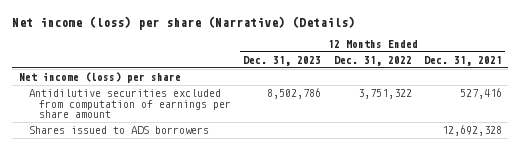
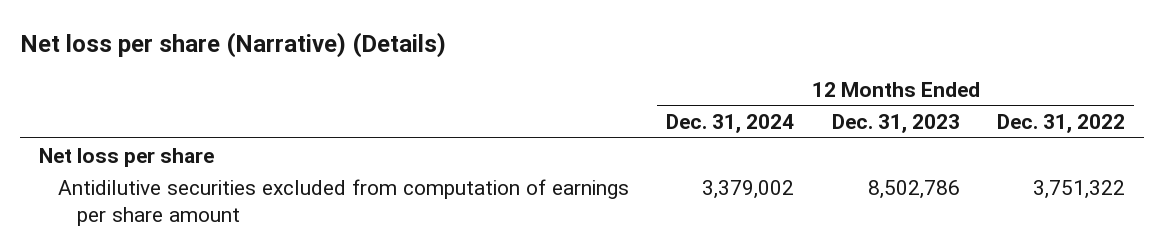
[12,15,356,30] Net income (loss) per share (Narrative) (Details) -> [20,32,447,59] Net loss per share (Narrative) (Details)
[424,55,503,66] Dec. 31, 2021 -> none
none -> [666,114,795,134] Dec. 31, 2024
[18,72,181,84] Net income (loss) per share -> [38,147,214,167] Net loss per share
[28,126,209,135] Shares issued to ADS borrowers -> none

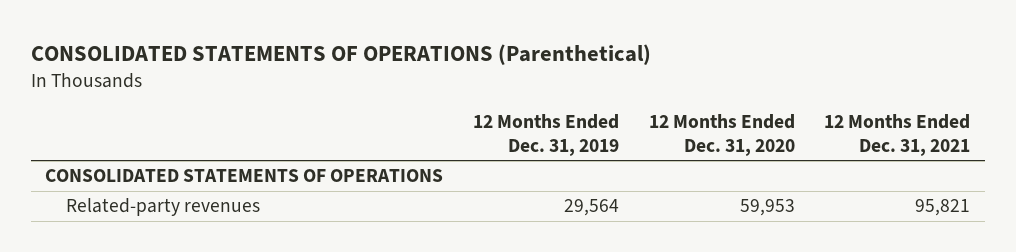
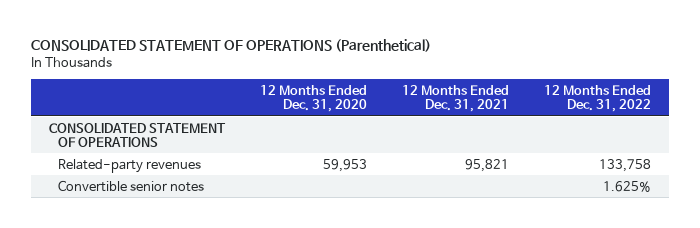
[30,43,651,65] CONSOLIDATED STATEMENTS OF OPERATIONS (Parenthetical) -> [31,39,432,53] CONSOLIDATED STATEMENT OF OPERATIONS (Parenthetical)
[473,113,620,156] 12 Months Ended Dec. 31, 2019 -> none
none -> [544,84,652,112] 12 Months Ended Dec. 31, 2022
[45,169,444,183] CONSOLIDATED STATEMENTS OF OPERATIONS -> [48,122,226,147] CONSOLIDATED STATEMENT OF OPERATIONS
none -> [57,179,204,192] Convertible senior notes

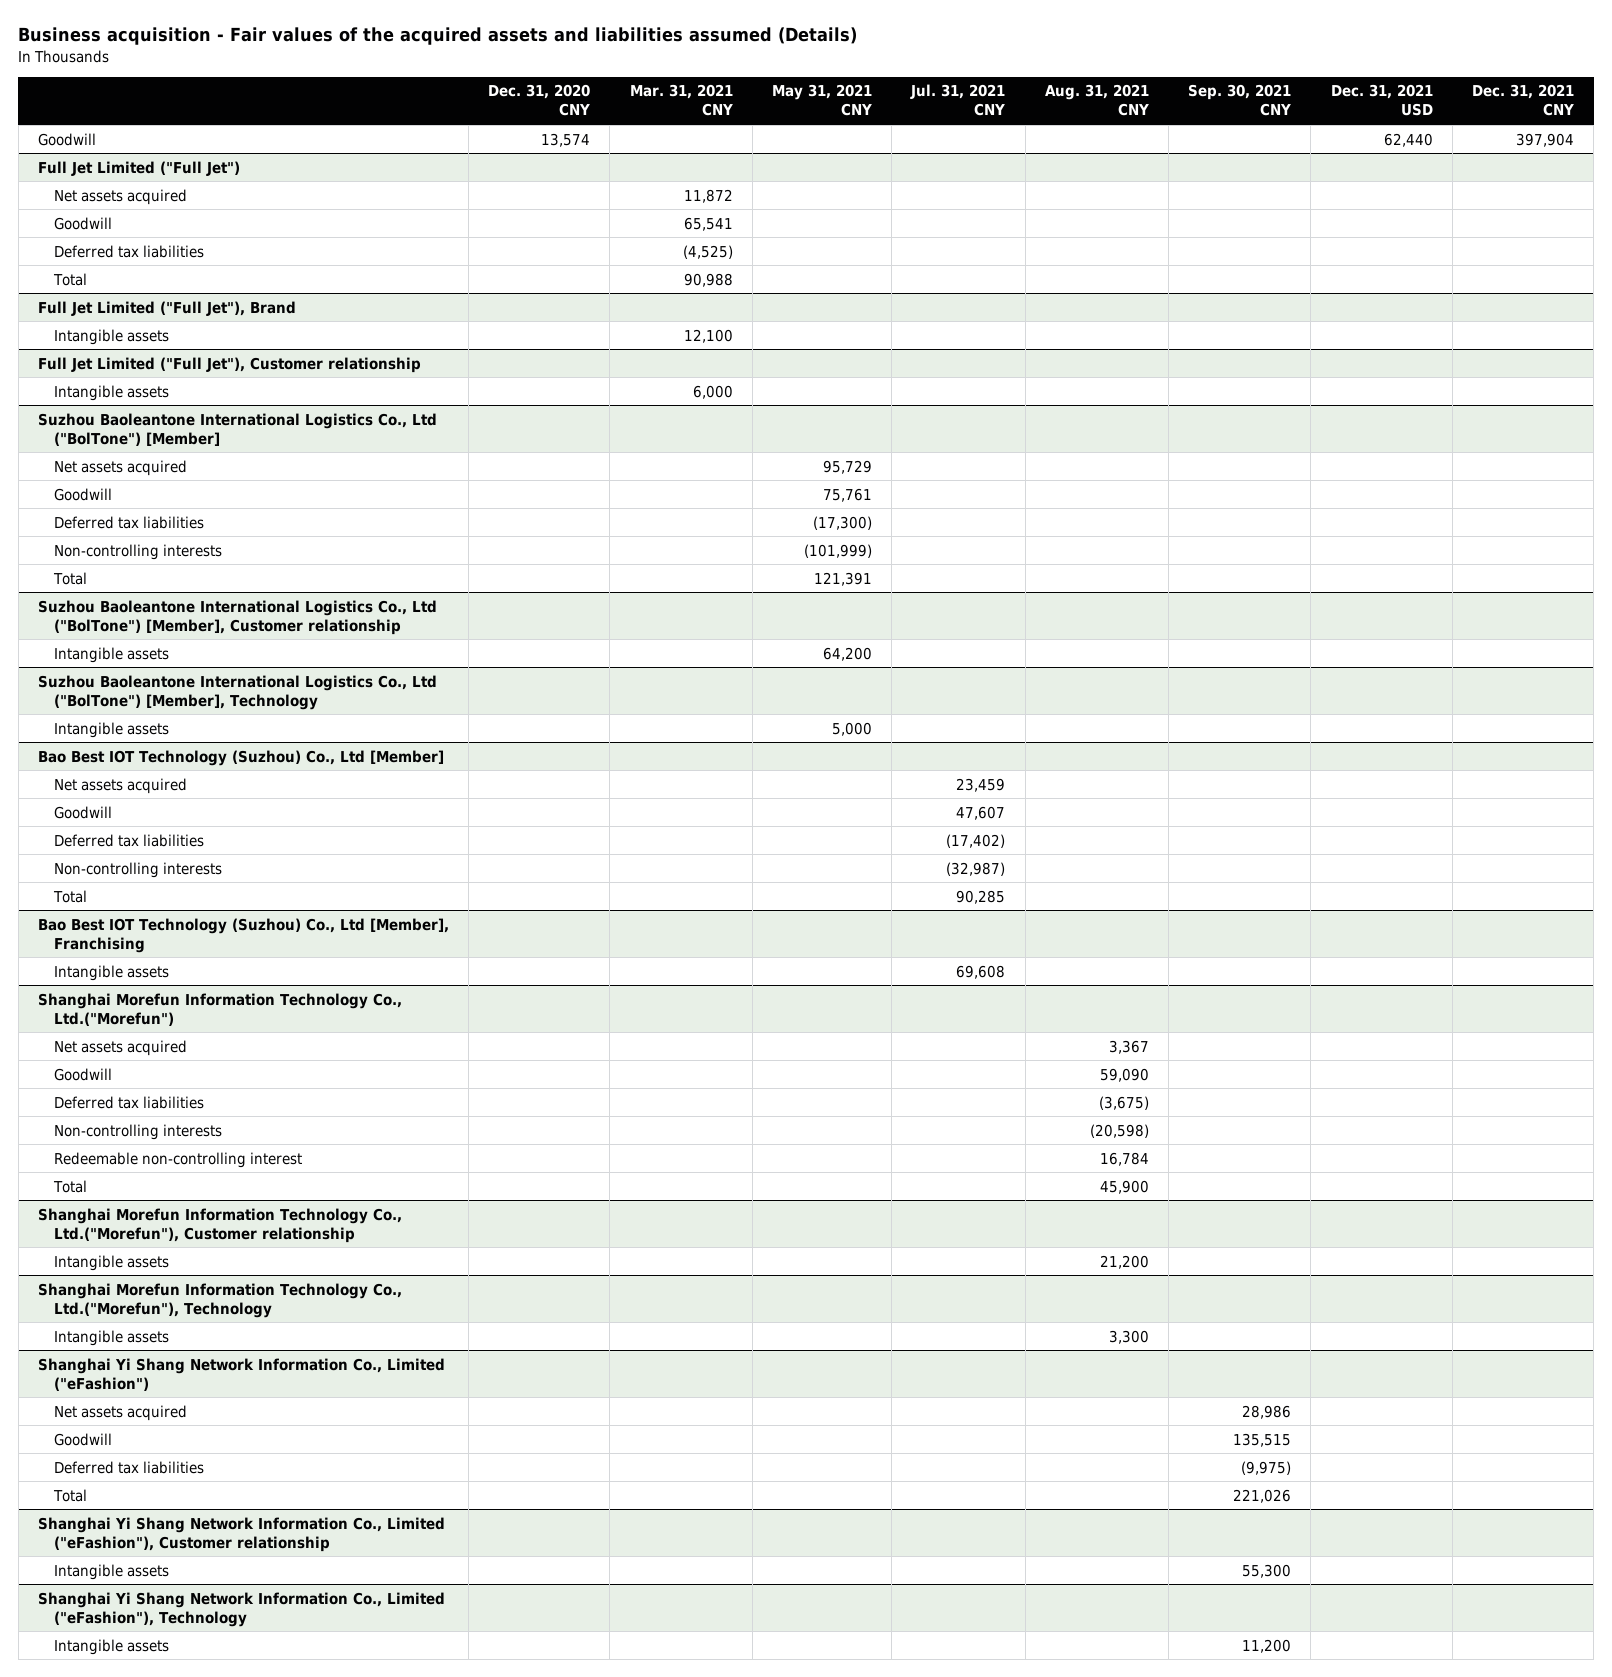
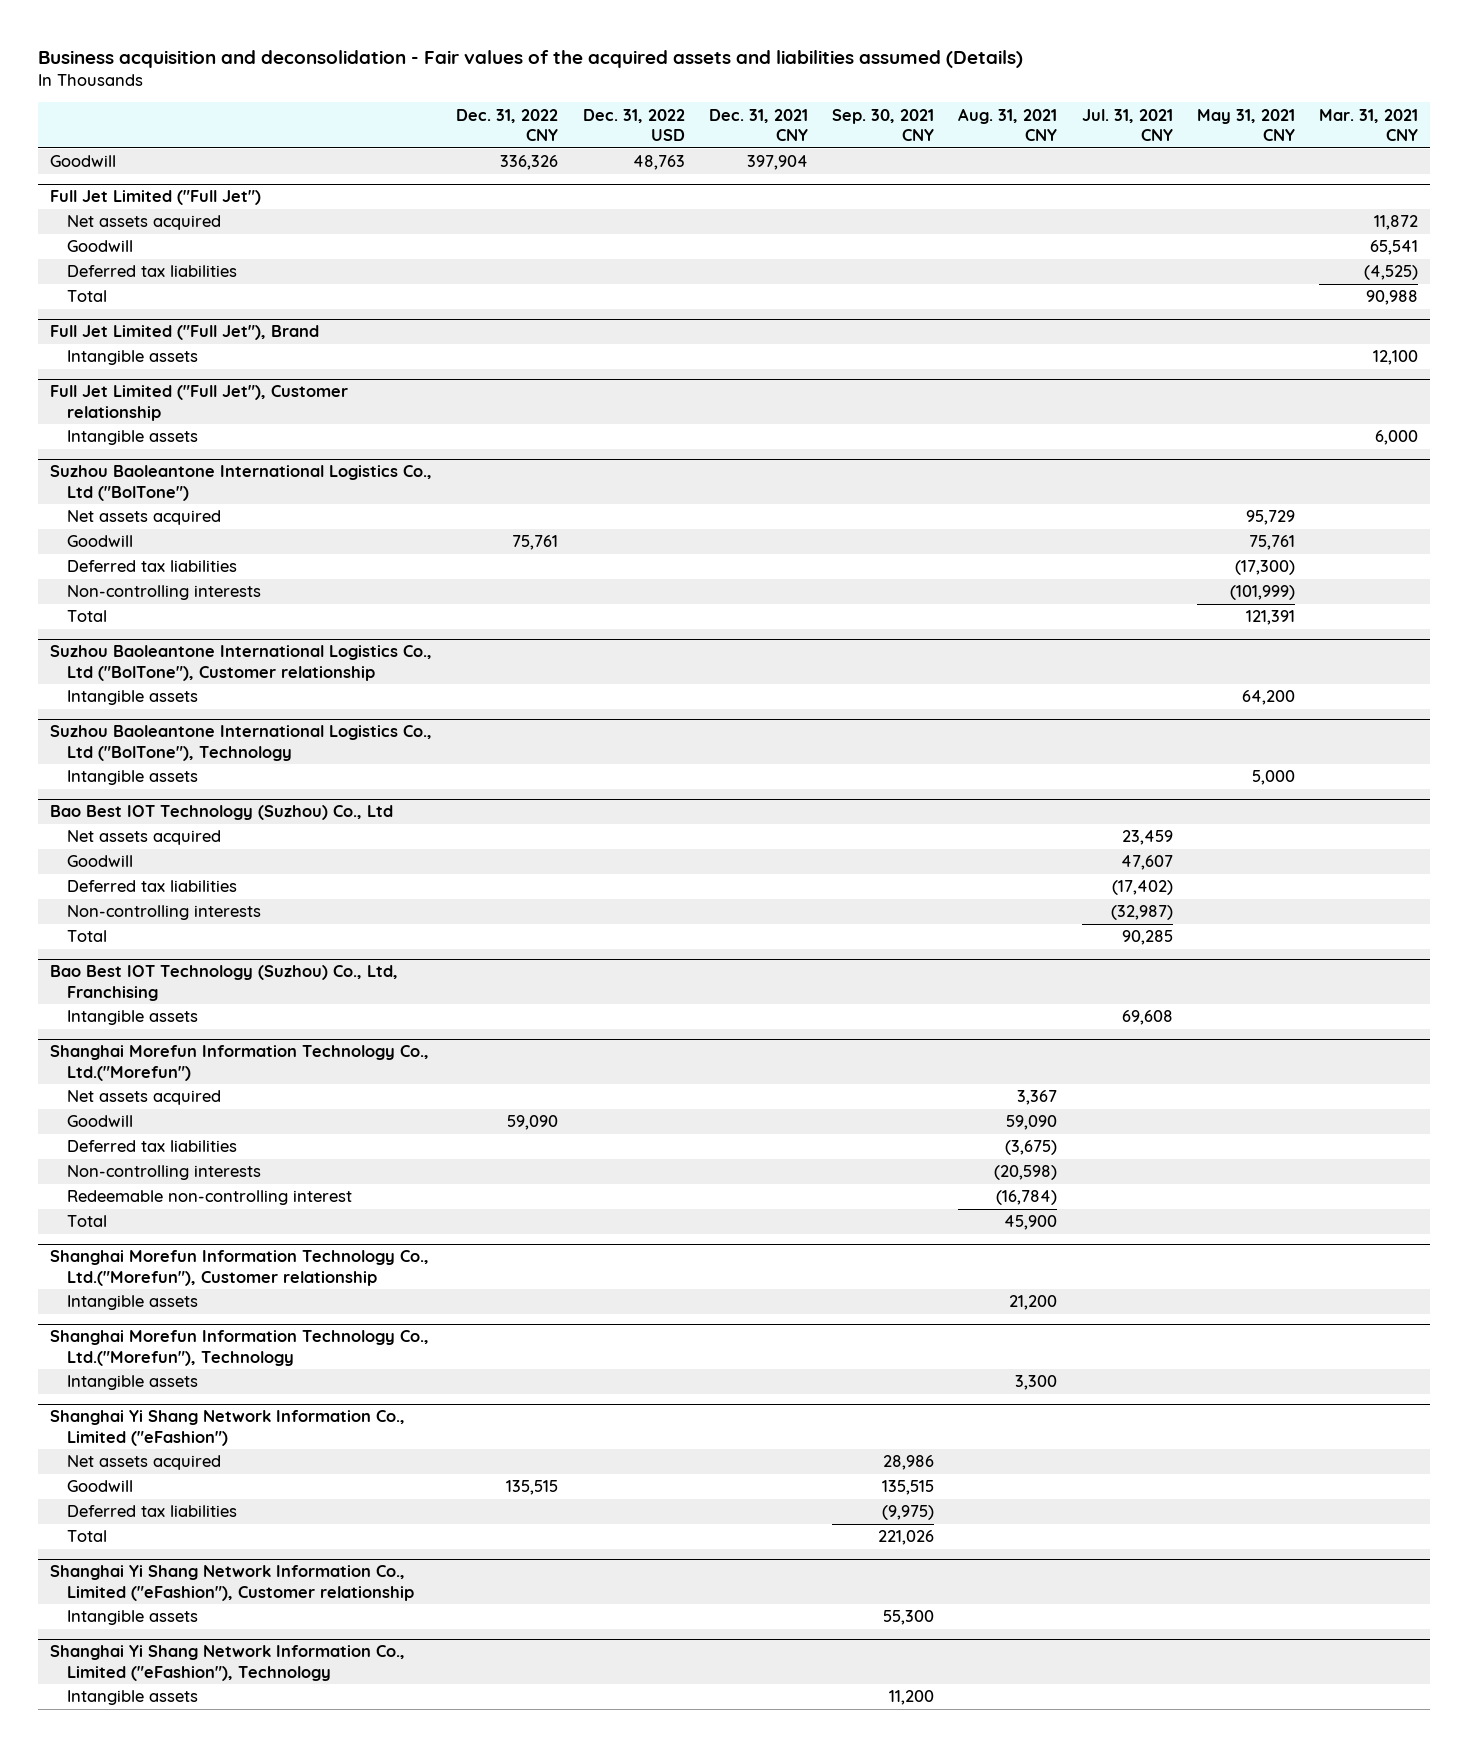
[18,27,858,46] Business acquisition - Fair values of the acquired assets and liabilities assumed (Details) -> [38,49,1024,68] Business acquisition and deconsolidation - Fair values of the acquired assets and liabilities assumed (Details)
[488,84,591,117] Dec. 31, 2020 CNY -> none
[1330,84,1433,117] Dec. 31, 2021 USD -> none
none -> [456,108,559,142] Dec. 31, 2022 CNY
none -> [582,108,685,142] Dec. 31, 2022 USD
[37,412,437,446] Suzhou Baoleantone International Logistics Co., Ltd ("BolTone") [Member] -> [50,465,433,501] Suzhou Baoleantone International Logistics Co., Ltd ("BolTone")
[37,599,437,635] Suzhou Baoleantone International Logistics Co., Ltd ("BolTone") [Member], Customer relationship -> [50,645,433,681] Suzhou Baoleantone International Logistics Co., Ltd ("BolTone"), Customer relationship
[37,674,437,710] Suzhou Baoleantone International Logistics Co., Ltd ("BolTone") [Member], Technology -> [50,725,433,761] Suzhou Baoleantone International Logistics Co., Ltd ("BolTone"), Technology
[37,749,444,766] Bao Best IOT Technology (Suzhou) Co., Ltd [Member] -> [50,805,394,821] Bao Best IOT Technology (Suzhou) Co., Ltd
[37,917,449,953] Bao Best IOT Technology (Suzhou) Co., Ltd [Member], Franchising -> [50,965,399,1001] Bao Best IOT Technology (Suzhou) Co., Ltd, Franchising
[1099,1151,1149,1166] 16,784 -> [996,1190,1058,1206] (16,784)

